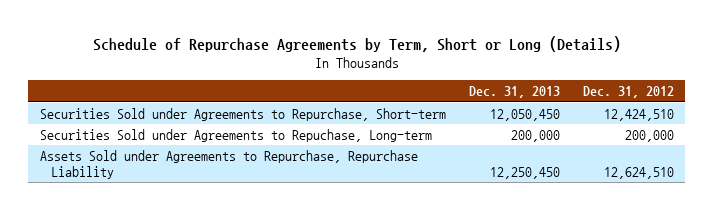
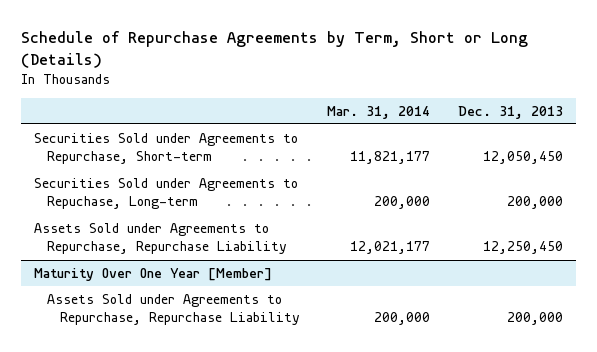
[582,86,674,99] Dec. 31, 2012 -> none
none -> [327,105,431,119] Mar. 31, 2014
none -> [34,267,273,281] Maturity Over One Year [Member]
none -> [47,293,300,326] Assets Sold under Agreements to Repurchase, Repurchase Liability

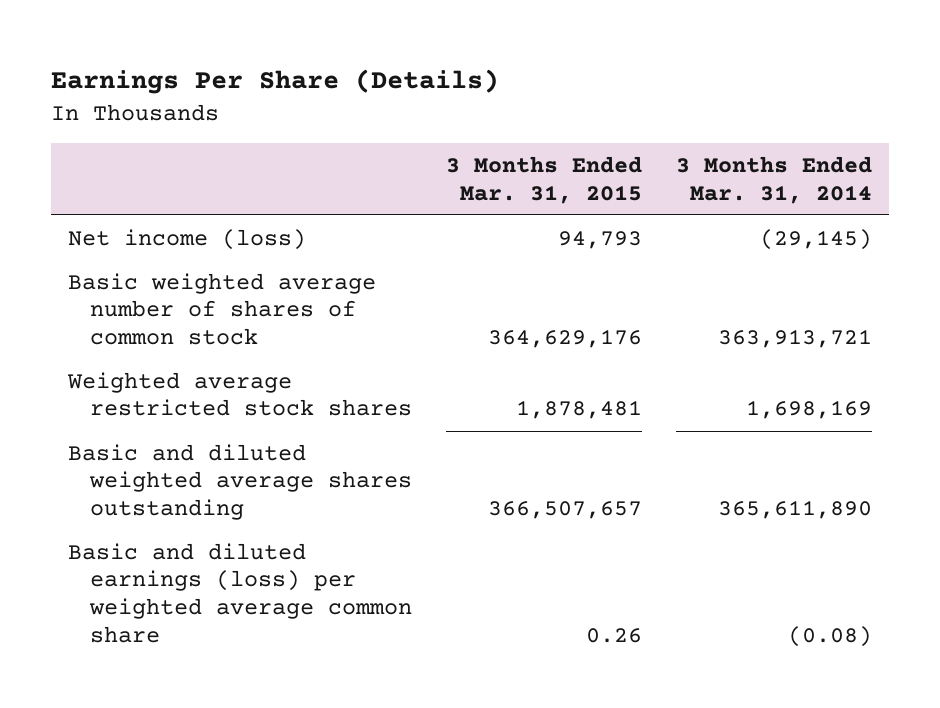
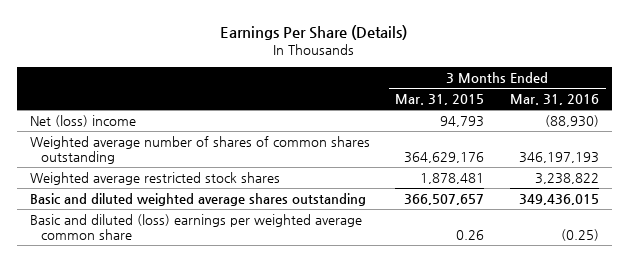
[675,155,872,204] 3 Months Ended Mar. 31, 2014 -> none
none -> [510,94,600,106] Mar. 31, 2016
[68,228,307,250] Net income (loss) -> [29,115,136,128] Net (loss) income
[68,272,377,346] Basic weighted average number of shares of common stock -> [29,136,370,164] Weighted average number of shares of common shares outstanding
[68,542,412,643] Basic and diluted earnings (loss) per weighted average common share -> [29,214,362,240] Basic and diluted (loss) earnings per weighted average common share

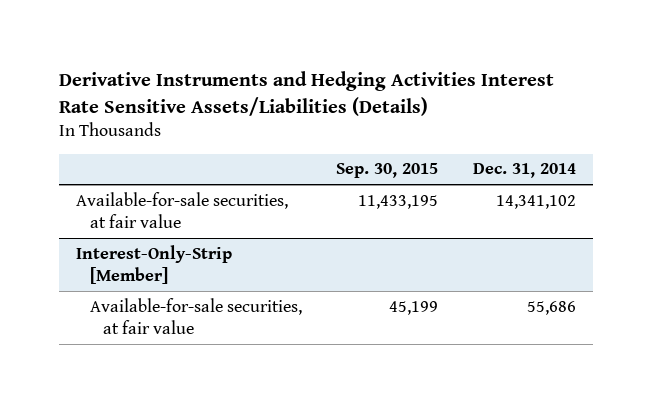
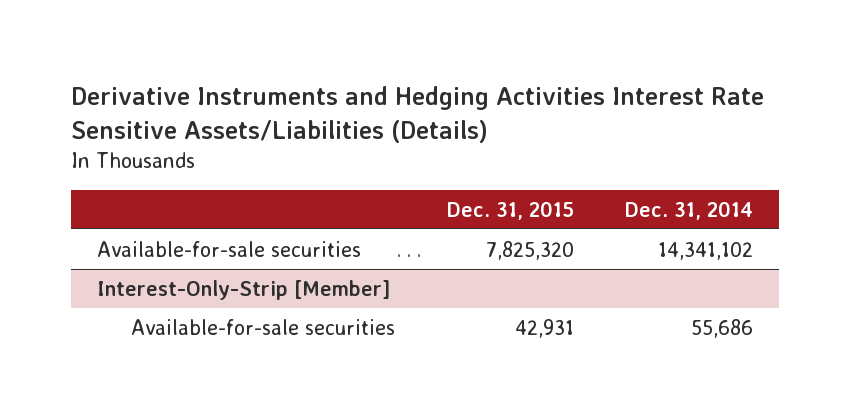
[336,163,439,179] Sep. 30, 2015 -> none
none -> [446,200,574,220] Dec. 31, 2015
[76,191,289,228] Available-for-sale securities, at fair value -> [97,240,362,257] Available-for-sale securities
[89,297,302,334] Available-for-sale securities, at fair value -> [131,318,396,335] Available-for-sale securities

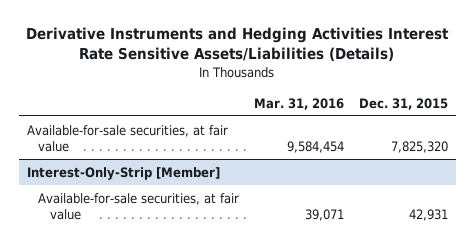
[625,200,754,220] Dec. 31, 2014 -> none
none -> [254,97,345,110] Mar. 31, 2016
[97,240,362,257] Available-for-sale securities -> [26,124,228,152] Available-for-sale securities, at fair value
[131,318,396,335] Available-for-sale securities -> [38,192,240,220] Available-for-sale securities, at fair value

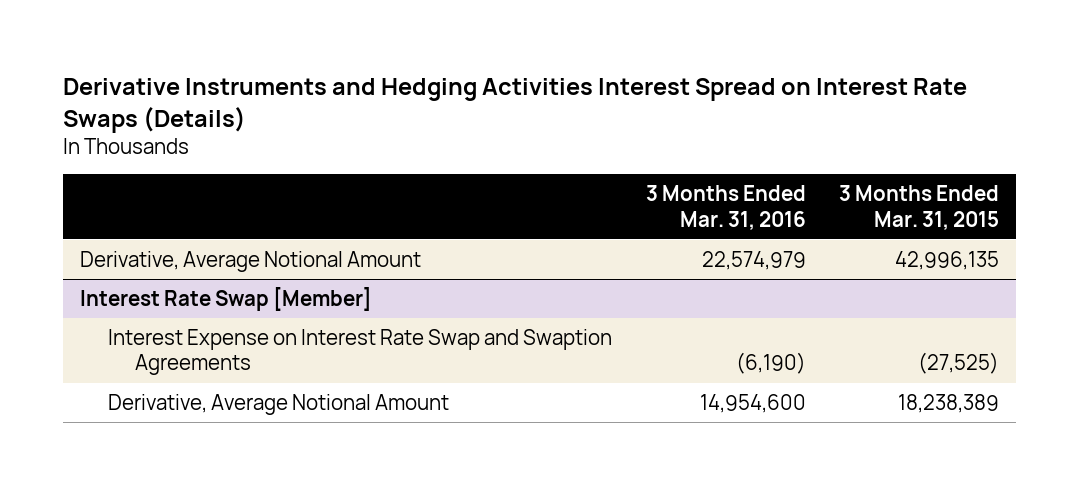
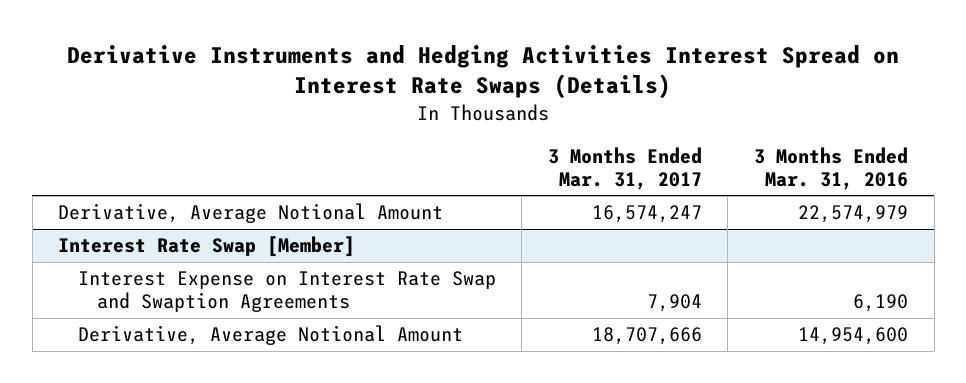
[839,185,1000,230] 3 Months Ended Mar. 31, 2015 -> none
none -> [547,146,702,190] 3 Months Ended Mar. 31, 2017
[735,352,806,375] (6,190) -> [853,294,909,313] 6,190

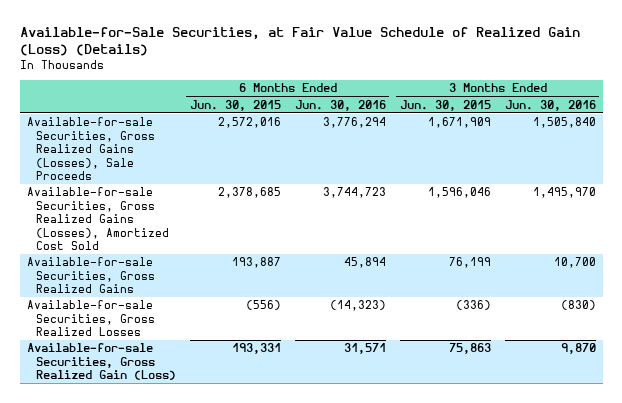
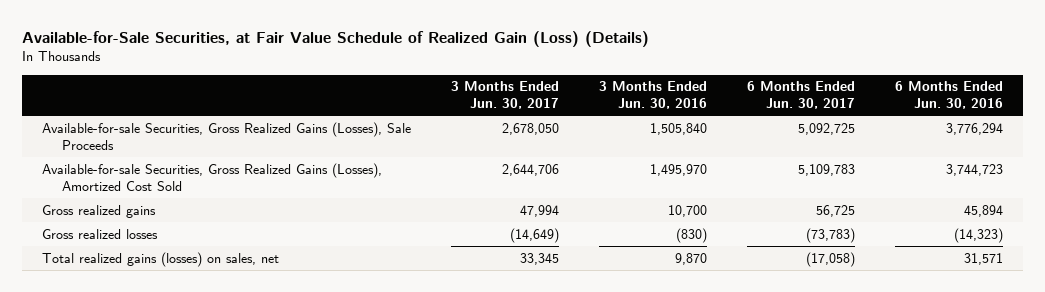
[189,99,281,111] Jun. 30, 2015 -> none
[399,99,491,111] Jun. 30, 2015 -> none
none -> [450,81,559,110] 3 Months Ended Jun. 30, 2017
none -> [746,81,855,110] 6 Months Ended Jun. 30, 2017
[26,257,155,294] Available-for-sale Securities, Gross Realized Gains -> [41,204,156,218] Gross realized gains
[26,300,155,337] Available-for-sale Securities, Gross Realized Losses -> [41,228,158,239] Gross realized losses
[26,343,176,381] Available-for-sale Securities, Gross Realized Gain (Loss) -> [41,251,279,267] Total realized gains (losses) on sales, net

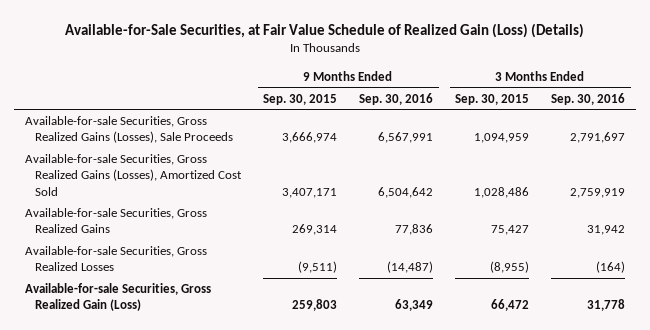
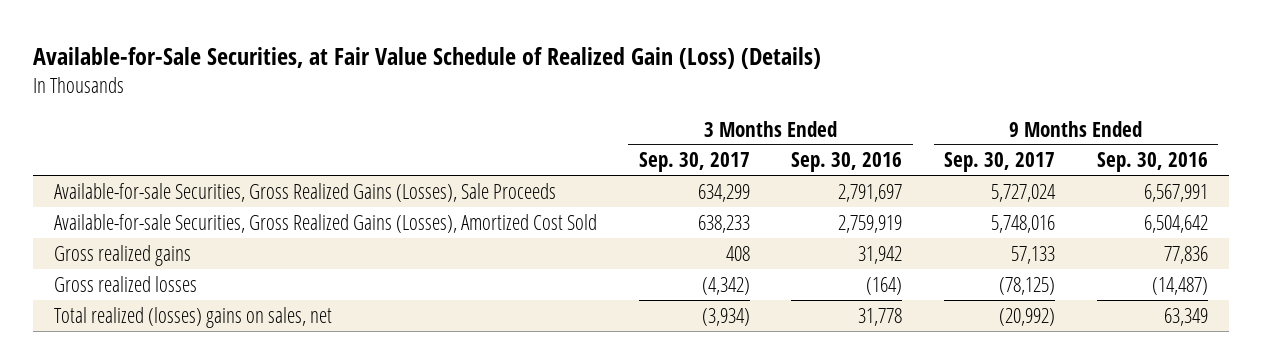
[263,93,338,105] Sep. 30, 2015 -> none
[455,93,530,105] Sep. 30, 2015 -> none
none -> [638,152,750,173] Sep. 30, 2017
none -> [944,152,1056,173] Sep. 30, 2017
[25,208,208,234] Available-for-sale Securities, Gross Realized Gains -> [53,244,191,266] Gross realized gains
[25,246,208,272] Available-for-sale Securities, Gross Realized Losses -> [53,275,197,292] Gross realized losses
[25,283,212,312] Available-for-sale Securities, Gross Realized Gain (Loss) -> [53,306,332,328] Total realized (losses) gains on sales, net

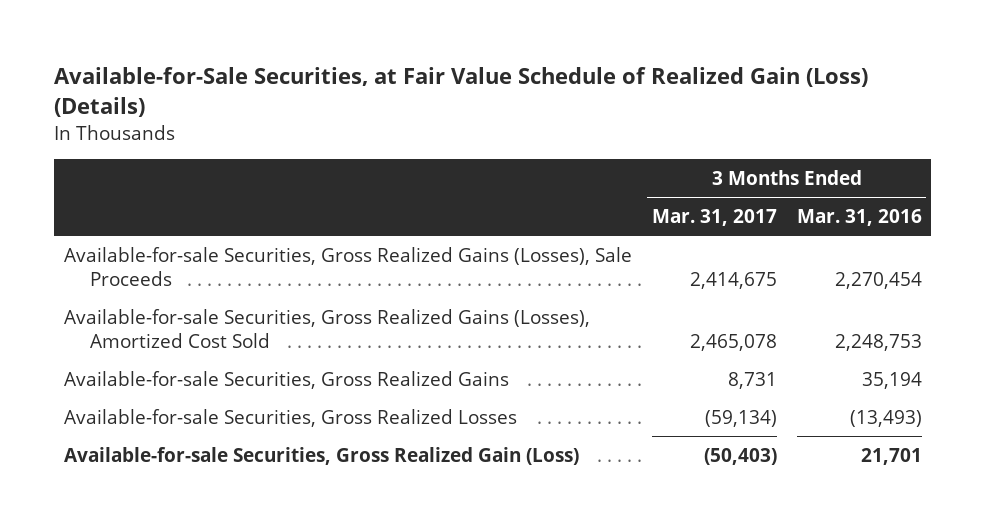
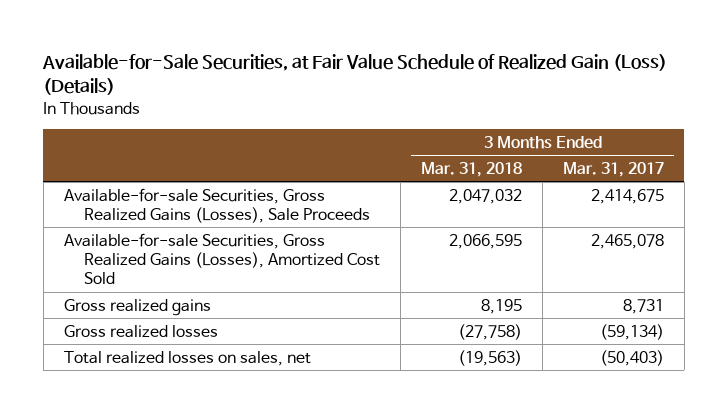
[796,209,922,227] Mar. 31, 2016 -> none
none -> [421,162,523,178] Mar. 31, 2018
[64,370,510,389] Available-for-sale Securities, Gross Realized Gains -> [63,298,211,316] Gross realized gains
[64,408,518,427] Available-for-sale Securities, Gross Realized Losses -> [63,324,218,338] Gross realized losses
[64,446,580,465] Available-for-sale Securities, Gross Realized Gain (Loss) -> [63,350,311,366] Total realized losses on sales, net

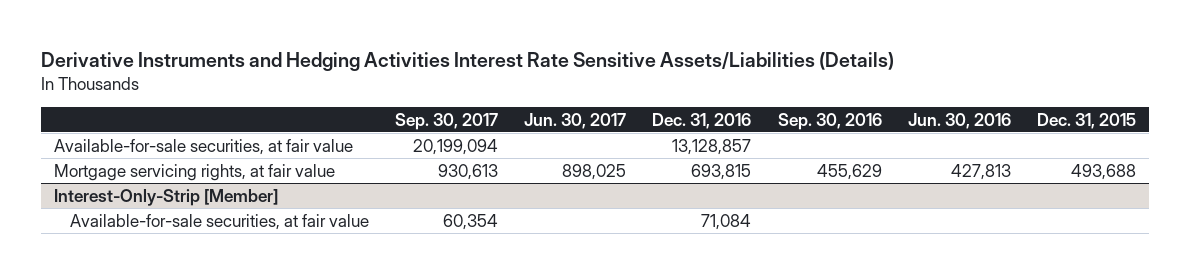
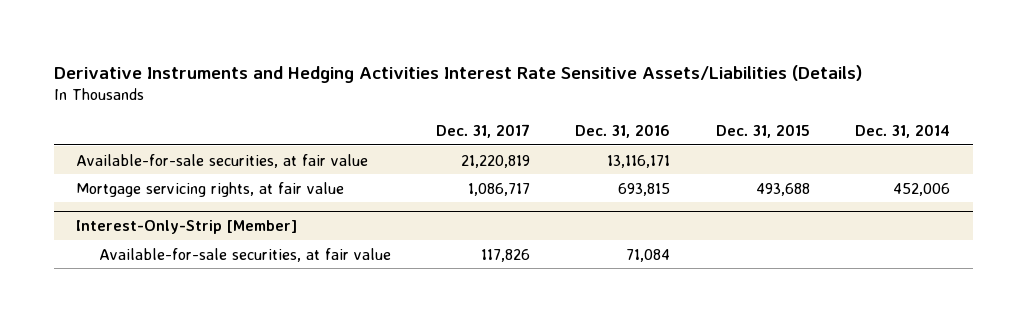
[394,112,498,130] Sep. 30, 2017 -> none
[524,112,627,129] Jun. 30, 2017 -> none
[777,112,882,130] Sep. 30, 2016 -> none
[907,112,1011,129] Jun. 30, 2016 -> none
none -> [435,124,530,139] Dec. 31, 2017
none -> [854,124,950,139] Dec. 31, 2014
[672,138,752,155] 13,128,857 -> [607,154,671,168] 13,116,171

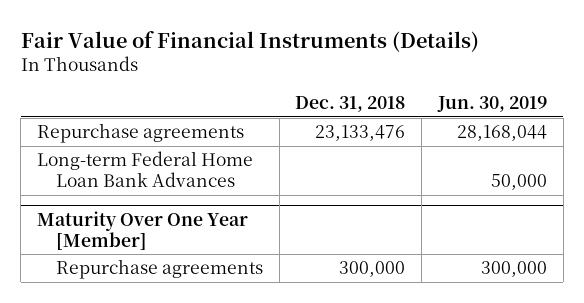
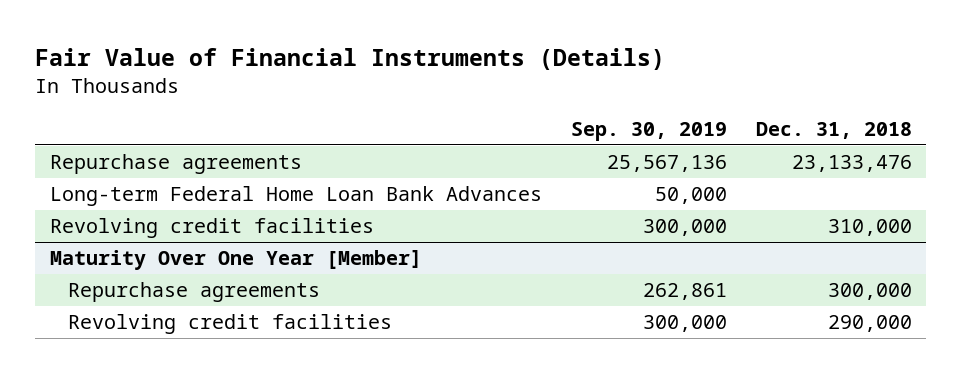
[436,95,547,112] Jun. 30, 2019 -> none
none -> [570,122,727,142] Sep. 30, 2019
none -> [49,218,374,239] Revolving credit facilities
none -> [67,314,392,335] Revolving credit facilities

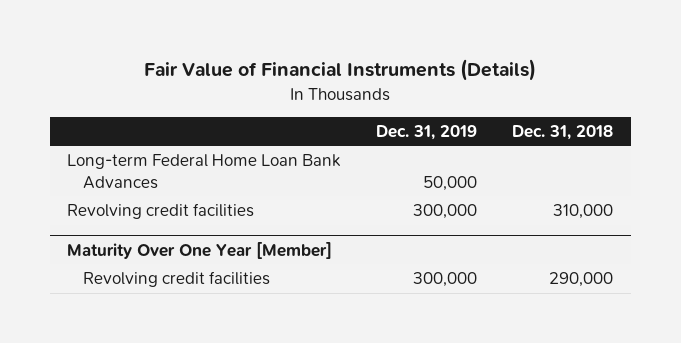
[570,122,727,142] Sep. 30, 2019 -> none
none -> [375,124,477,140] Dec. 31, 2019
[49,154,302,175] Repurchase agreements -> none
[67,282,320,303] Repurchase agreements -> none

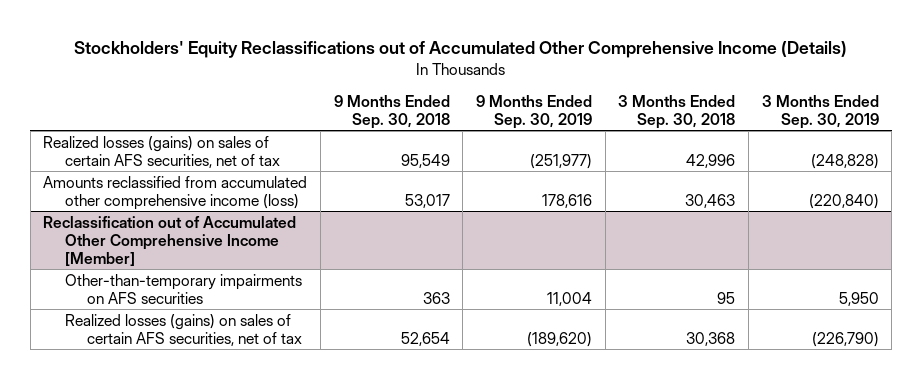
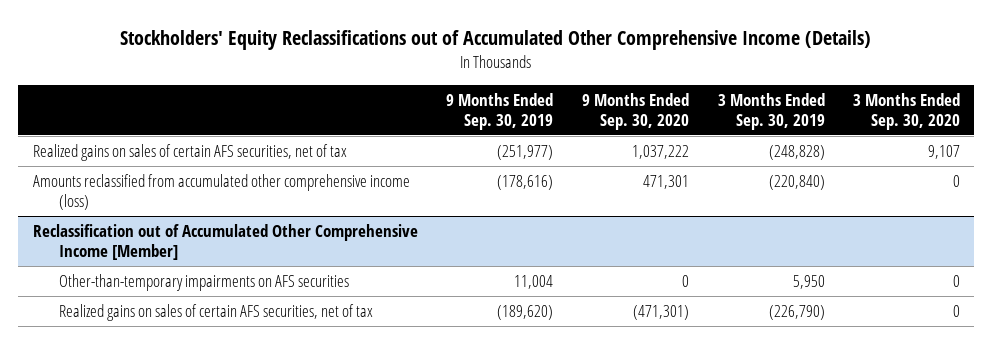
[333,94,450,129] 9 Months Ended Sep. 30, 2018 -> none
[618,94,736,129] 3 Months Ended Sep. 30, 2018 -> none
none -> [581,92,689,131] 9 Months Ended Sep. 30, 2020
none -> [853,92,961,131] 3 Months Ended Sep. 30, 2020
[43,135,280,168] Realized losses (gains) on sales of certain AFS securities, net of tax -> [32,143,347,161] Realized gains on sales of certain AFS securities, net of tax
[541,193,592,208] 178,616 -> [497,174,554,190] (178,616)
[64,313,302,346] Realized losses (gains) on sales of certain AFS securities, net of tax -> [58,303,373,321] Realized gains on sales of certain AFS securities, net of tax

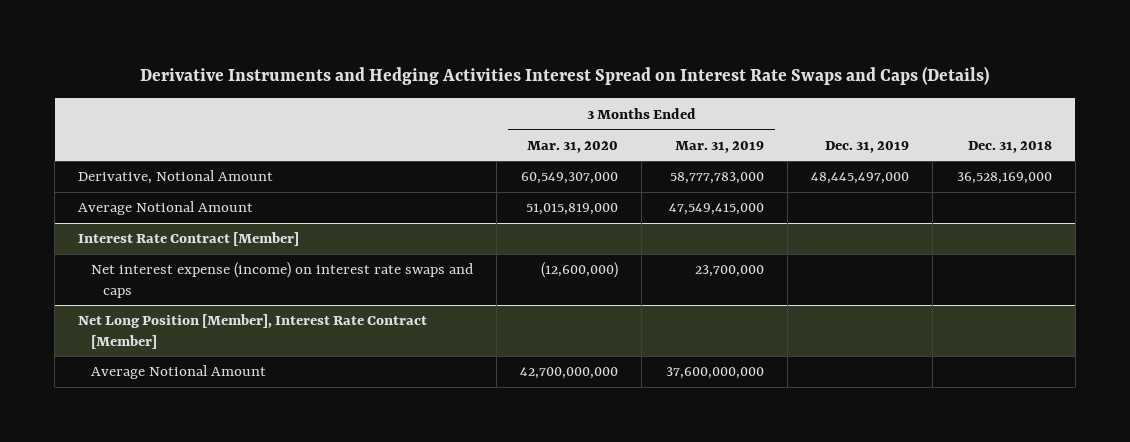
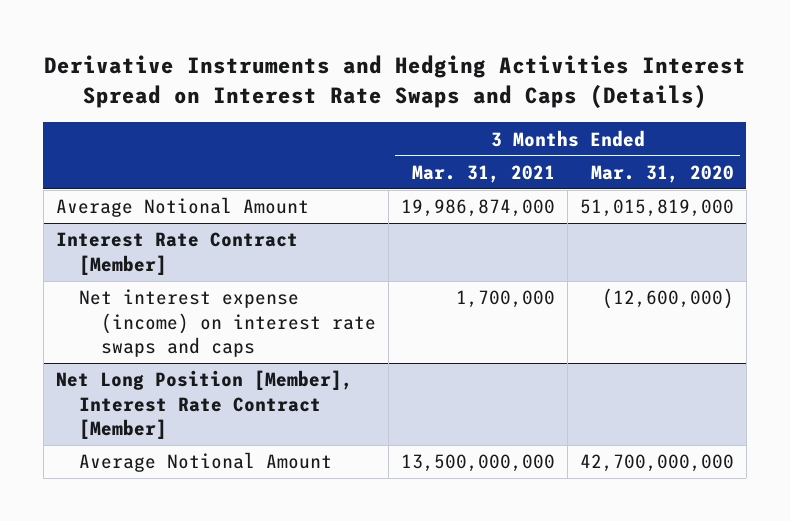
[674,140,764,153] Mar. 31, 2019 -> none
[825,140,910,153] Dec. 31, 2019 -> none
[967,140,1052,153] Dec. 31, 2018 -> none
none -> [412,165,556,184] Mar. 31, 2021
[78,170,274,185] Derivative, Notional Amount -> none

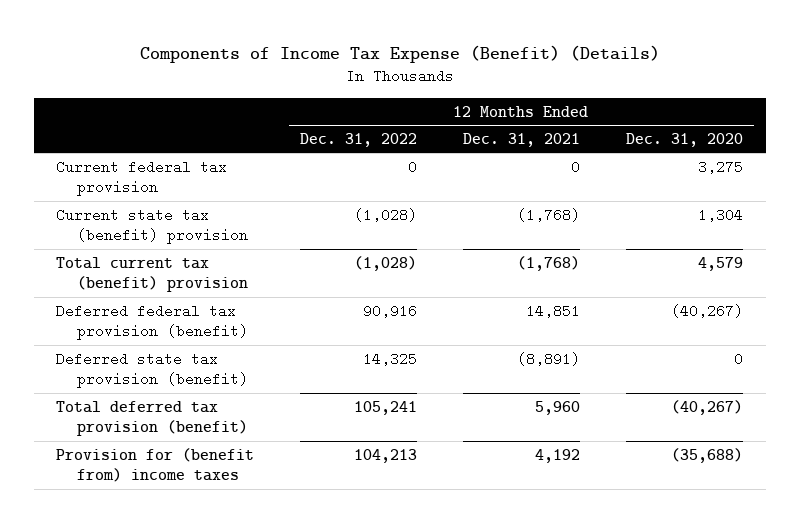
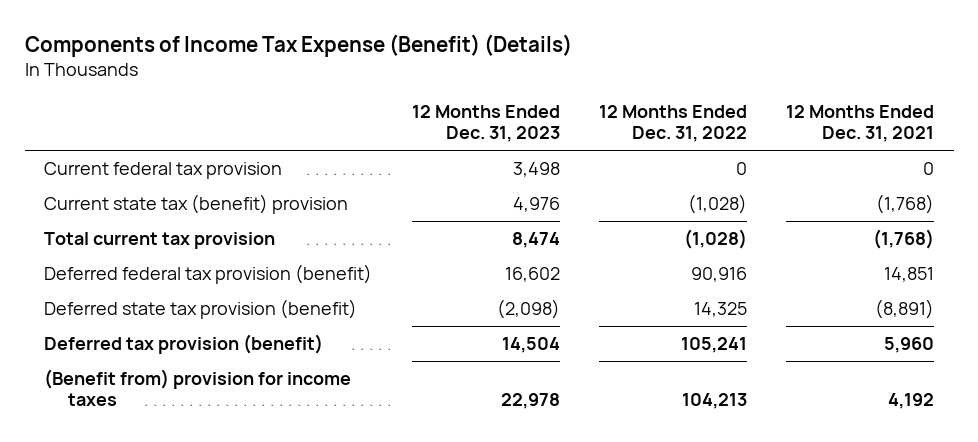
[625,132,743,147] Dec. 31, 2020 -> none
none -> [411,105,560,143] 12 Months Ended Dec. 31, 2023
[56,256,249,293] Total current tax (benefit) provision -> [44,231,276,249] Total current tax provision
[56,400,249,437] Total deferred tax provision (benefit) -> [44,333,324,354] Deferred tax provision (benefit)
[56,447,255,483] Provision for (benefit from) income taxes -> [44,368,352,406] (Benefit from) provision for income taxes

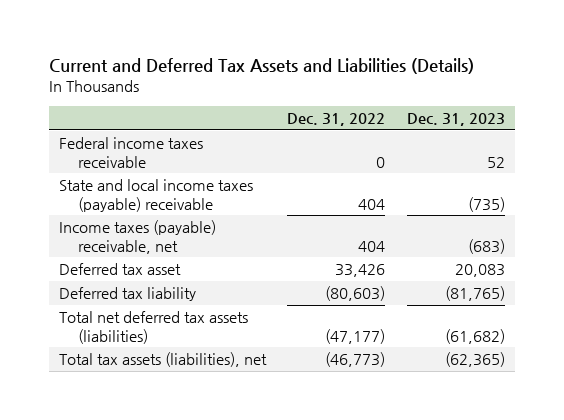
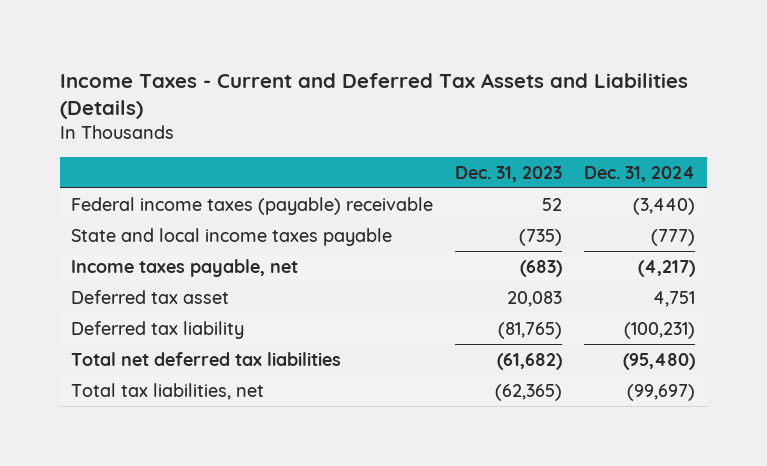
[48,58,474,75] Current and Deferred Tax Assets and Liabilities (Details) -> [60,72,689,120] Income Taxes - Current and Deferred Tax Assets and Liabilities (Details)
[287,112,386,126] Dec. 31, 2022 -> none
none -> [584,165,696,182] Dec. 31, 2024
[59,136,204,168] Federal income taxes receivable -> [71,196,434,215] Federal income taxes (payable) receivable
[59,178,254,212] State and local income taxes (payable) receivable -> [71,227,393,246] State and local income taxes payable
[59,219,217,254] Income taxes (payable) receivable, net -> [71,258,299,277] Income taxes payable, net
[59,310,249,344] Total net deferred tax assets (liabilities) -> [71,351,342,366] Total net deferred tax liabilities
[59,351,268,367] Total tax assets (liabilities), net -> [71,382,265,400] Total tax liabilities, net

